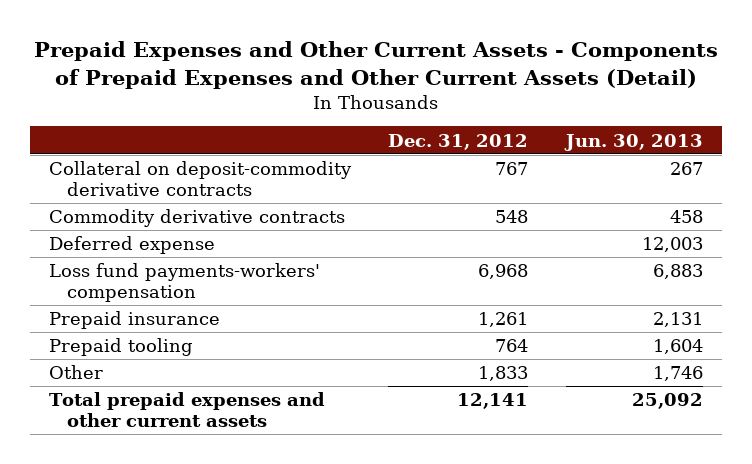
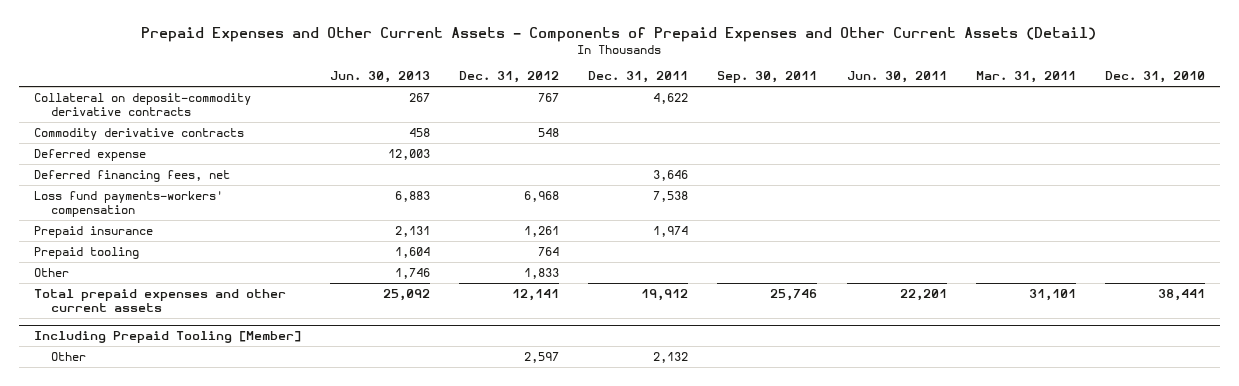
none -> [588,71,689,84] Dec. 31, 2011
none -> [717,71,818,84] Sep. 30, 2011
none -> [846,71,947,84] Jun. 30, 2011
none -> [975,71,1076,84] Mar. 31, 2011
none -> [1104,71,1205,84] Dec. 31, 2010
none -> [33,169,230,182] Deferred financing fees, net
none -> [33,331,301,344] Including Prepaid Tooling [Member]
none -> [50,351,86,361] Other

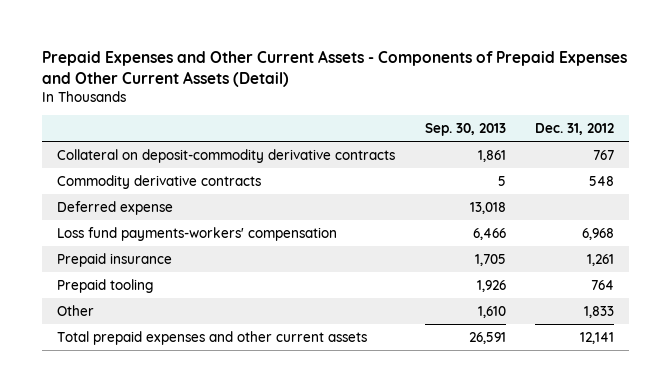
[330,71,431,84] Jun. 30, 2013 -> none
[588,71,689,84] Dec. 31, 2011 -> none
[717,71,818,84] Sep. 30, 2011 -> none
[846,71,947,84] Jun. 30, 2011 -> none
[975,71,1076,84] Mar. 31, 2011 -> none
[1104,71,1205,84] Dec. 31, 2010 -> none
none -> [424,123,506,137] Sep. 30, 2013
[33,169,230,182] Deferred financing fees, net -> none
[33,331,301,344] Including Prepaid Tooling [Member] -> none
[50,351,86,361] Other -> none

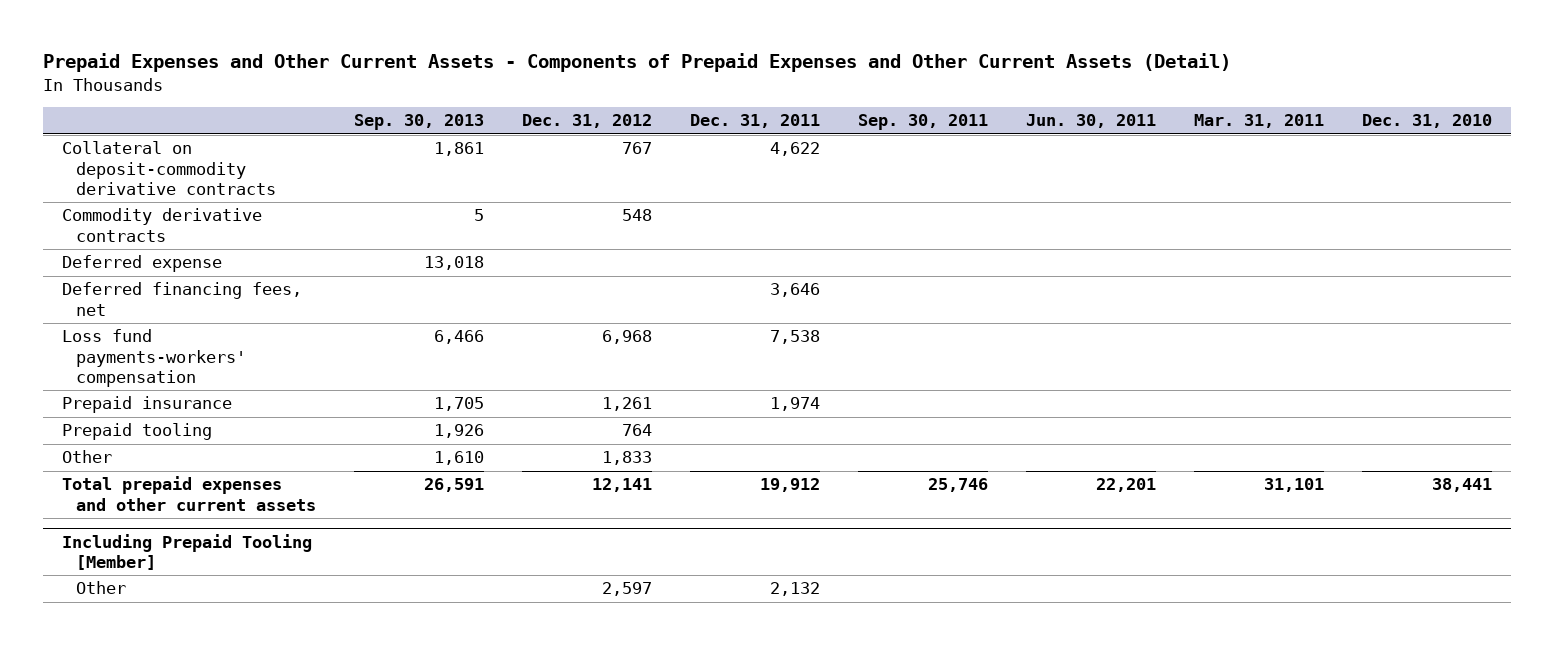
none -> [690,114,821,129] Dec. 31, 2011
none -> [858,114,989,131] Sep. 30, 2011
none -> [1025,114,1156,129] Jun. 30, 2011
none -> [1193,114,1324,129] Mar. 31, 2011
none -> [1361,114,1492,129] Dec. 31, 2010
none -> [61,282,302,316] Deferred financing fees, net
none -> [61,533,312,570] Including Prepaid Tooling [Member]
none -> [76,581,127,595] Other

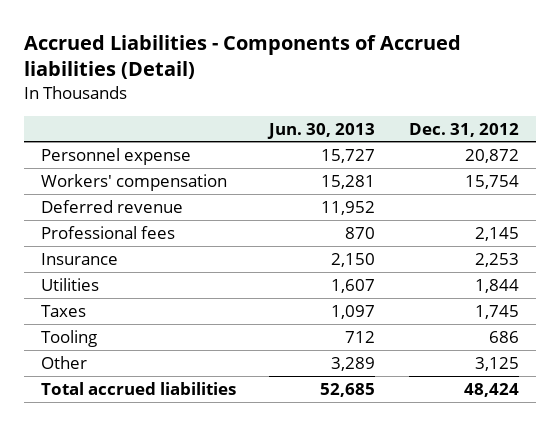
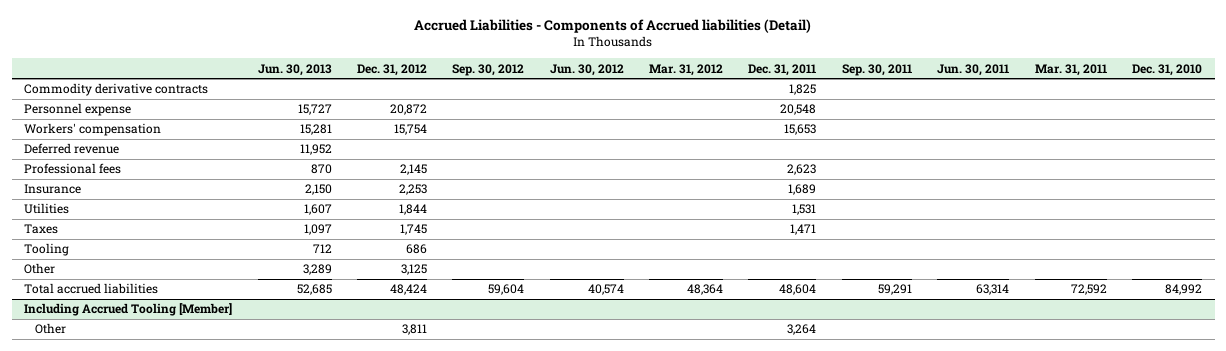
none -> [452,63,525,76] Sep. 30, 2012
none -> [549,63,624,76] Jun. 30, 2012
none -> [649,63,724,76] Mar. 31, 2012
none -> [748,63,817,76] Dec. 31, 2011
none -> [841,63,912,76] Sep. 30, 2011
none -> [937,63,1010,76] Jun. 30, 2011
none -> [1034,63,1107,76] Mar. 31, 2011
none -> [1131,63,1202,76] Dec. 31, 2010
none -> [24,83,209,97] Commodity derivative contracts
none -> [24,303,233,317] Including Accrued Tooling [Member]
none -> [34,323,66,335] Other

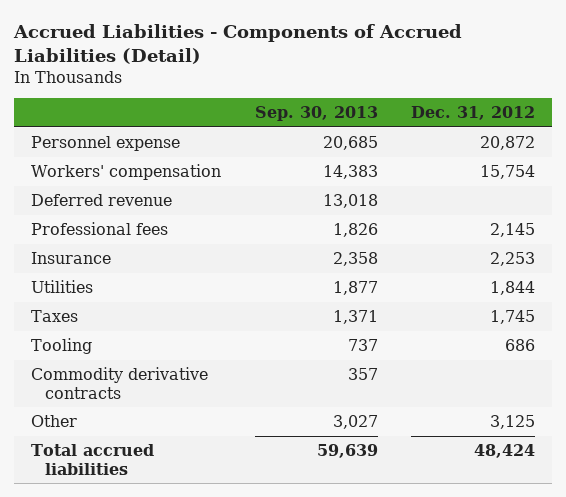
[414,19,812,34] Accrued Liabilities - Components of Accrued liabilities (Detail) -> [13,24,463,65] Accrued Liabilities - Components of Accrued Liabilities (Detail)
[257,63,332,76] Jun. 30, 2013 -> none
[452,63,525,76] Sep. 30, 2012 -> none
[549,63,624,76] Jun. 30, 2012 -> none
[649,63,724,76] Mar. 31, 2012 -> none
[748,63,817,76] Dec. 31, 2011 -> none
[841,63,912,76] Sep. 30, 2011 -> none
[937,63,1010,76] Jun. 30, 2011 -> none
[1034,63,1107,76] Mar. 31, 2011 -> none
[1131,63,1202,76] Dec. 31, 2010 -> none
none -> [254,106,378,122] Sep. 30, 2013
[24,83,209,97] Commodity derivative contracts -> [31,366,209,399] Commodity derivative contracts
[24,303,233,317] Including Accrued Tooling [Member] -> none
[34,323,66,335] Other -> none

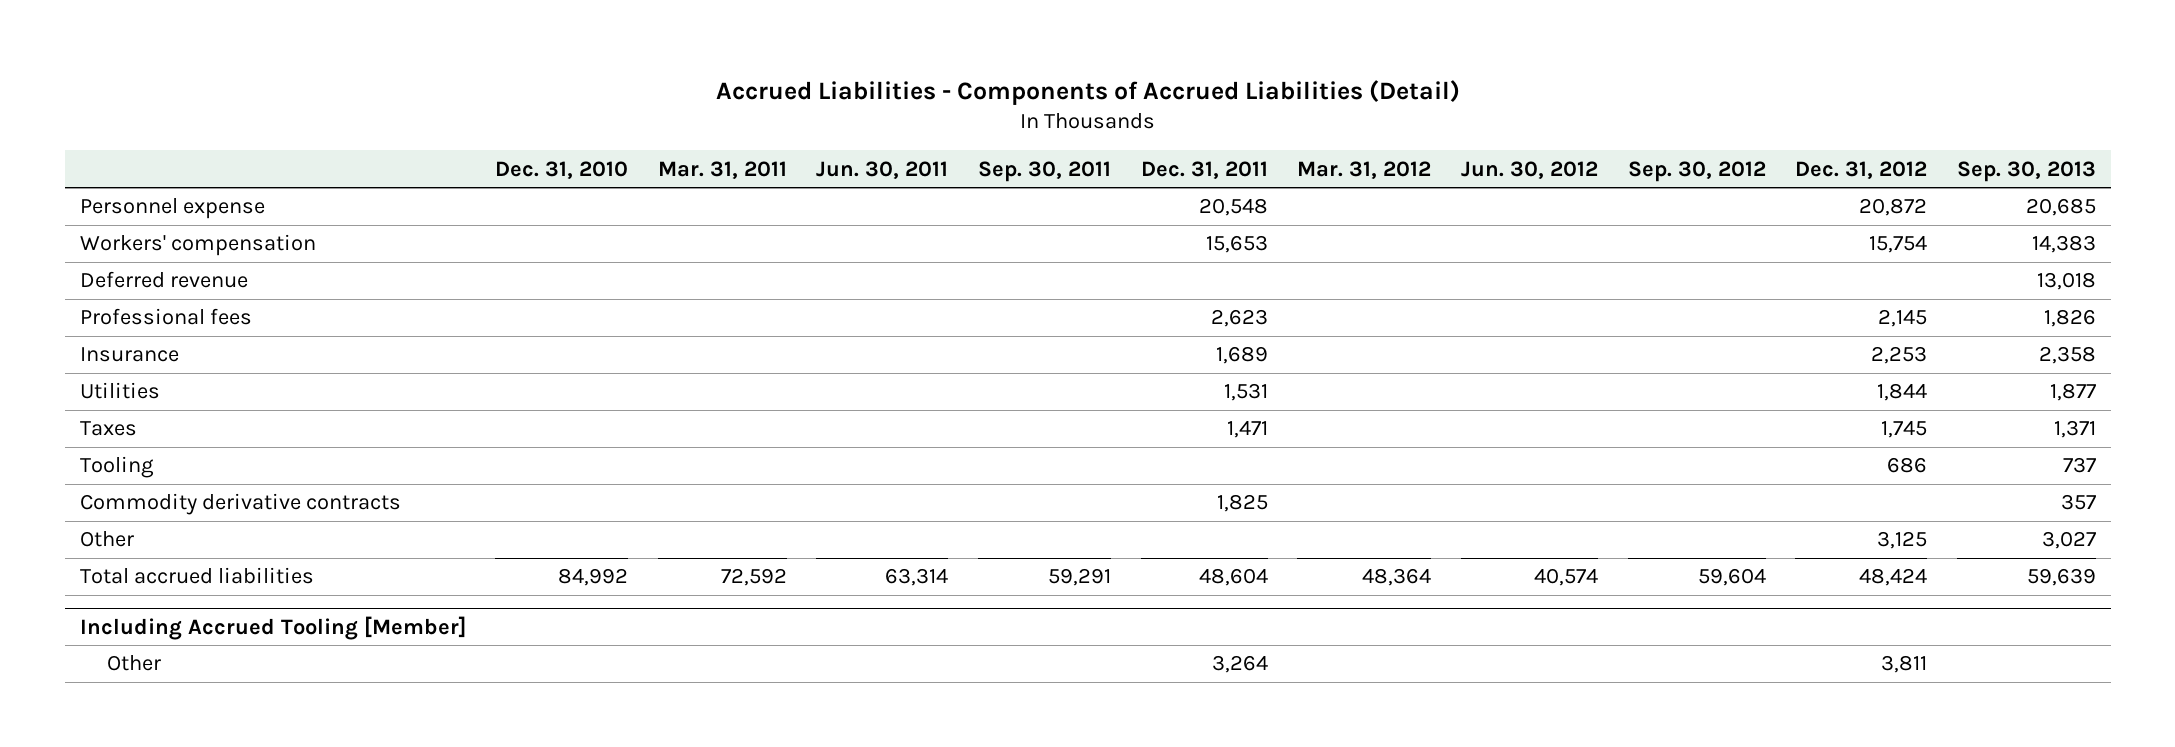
none -> [495,160,629,179] Dec. 31, 2010
none -> [657,160,787,179] Mar. 31, 2011
none -> [816,160,949,179] Jun. 30, 2011
none -> [978,160,1112,182] Sep. 30, 2011
none -> [1140,160,1268,179] Dec. 31, 2011
none -> [1297,160,1432,179] Mar. 31, 2012
none -> [1460,160,1598,179] Jun. 30, 2012
none -> [1627,160,1766,182] Sep. 30, 2012
none -> [79,615,466,640] Including Accrued Tooling [Member]
none -> [107,655,162,672] Other

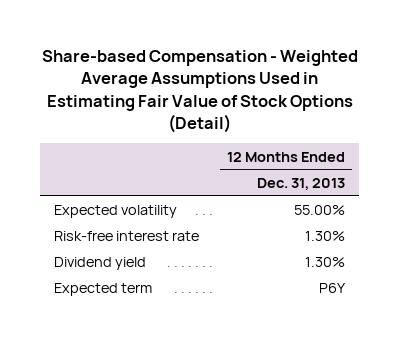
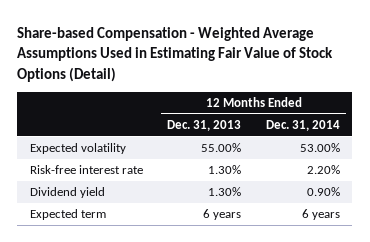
none -> [266,120,341,132] Dec. 31, 2014
[319,283,347,294] P6Y -> [203,209,242,221] 6 years

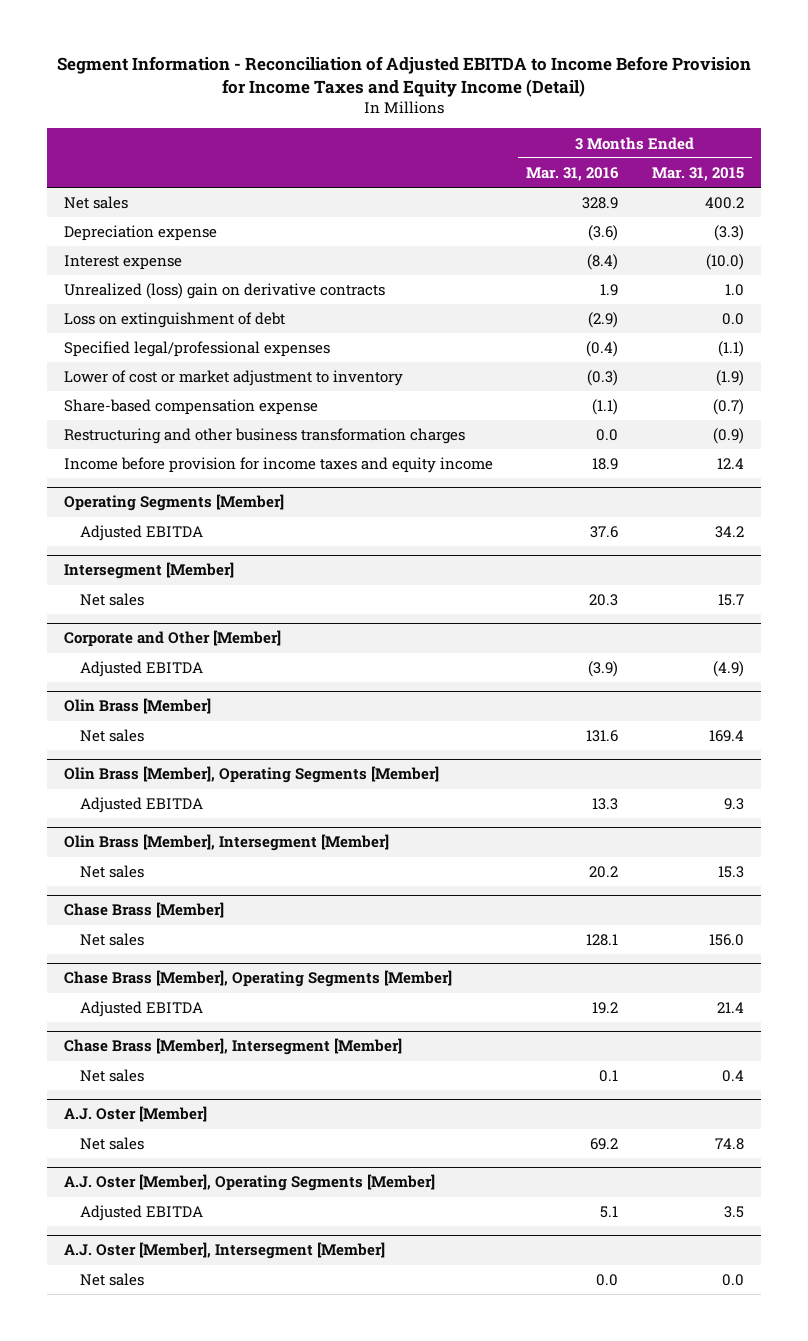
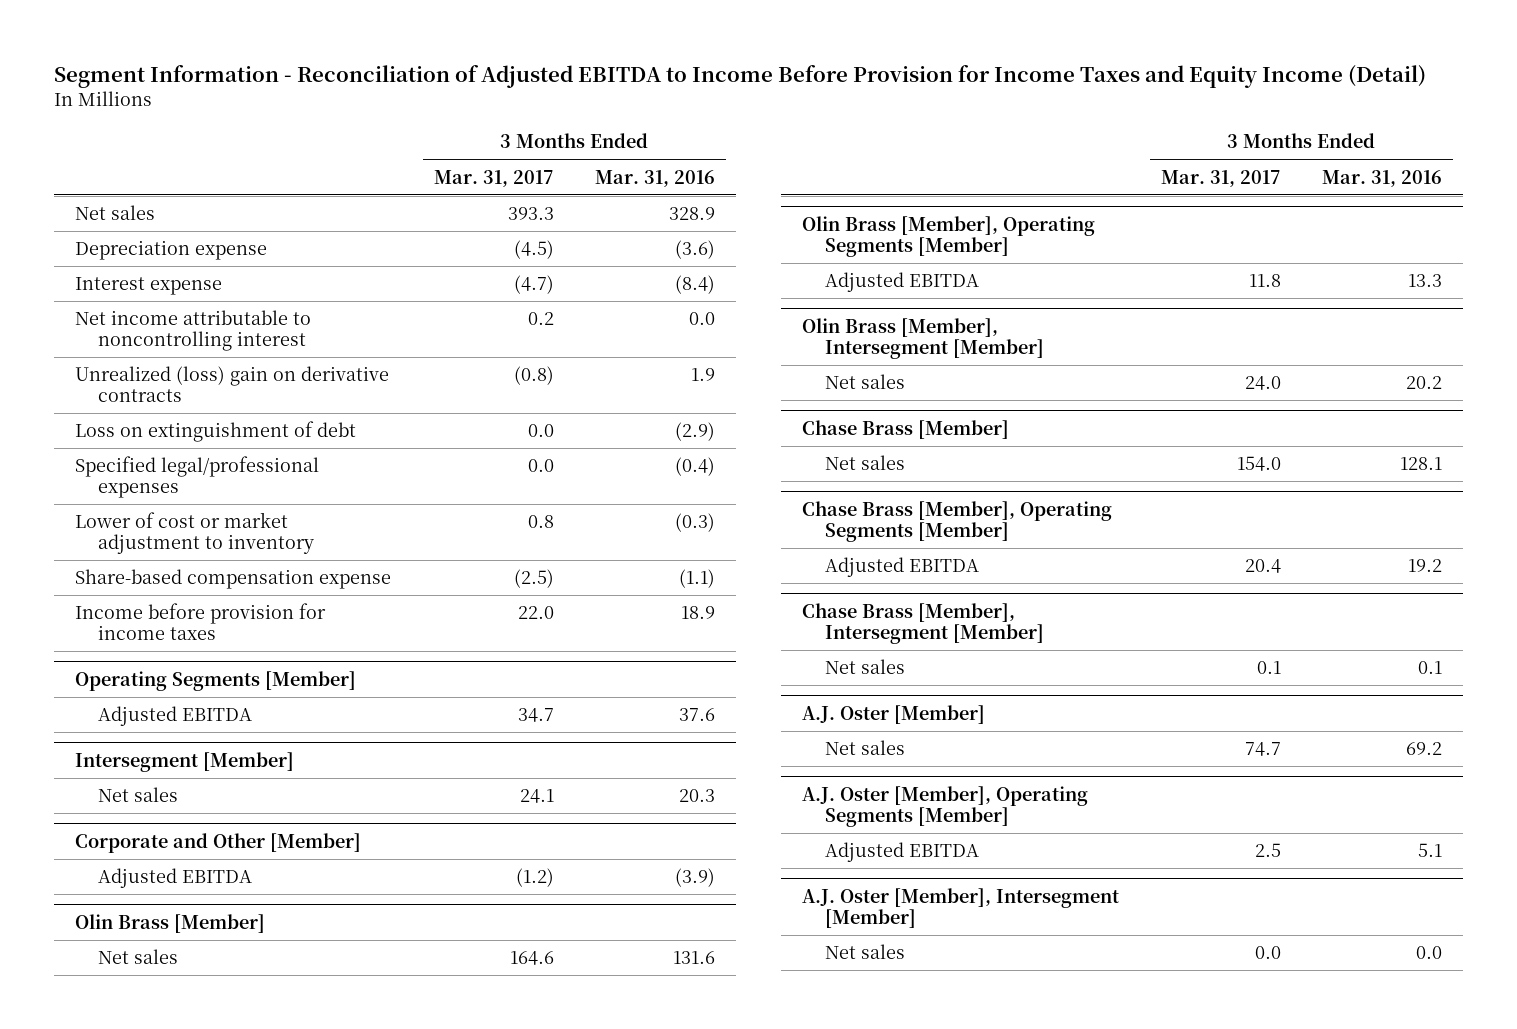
[651,166,744,181] Mar. 31, 2015 -> none
none -> [433,169,554,187] Mar. 31, 2017
none -> [74,310,311,352] Net income attributable to noncontrolling interest
[63,428,465,445] Restructuring and other business transformation charges -> none
[63,457,493,474] Income before provision for income taxes and equity income -> [74,603,326,641] Income before provision for income taxes

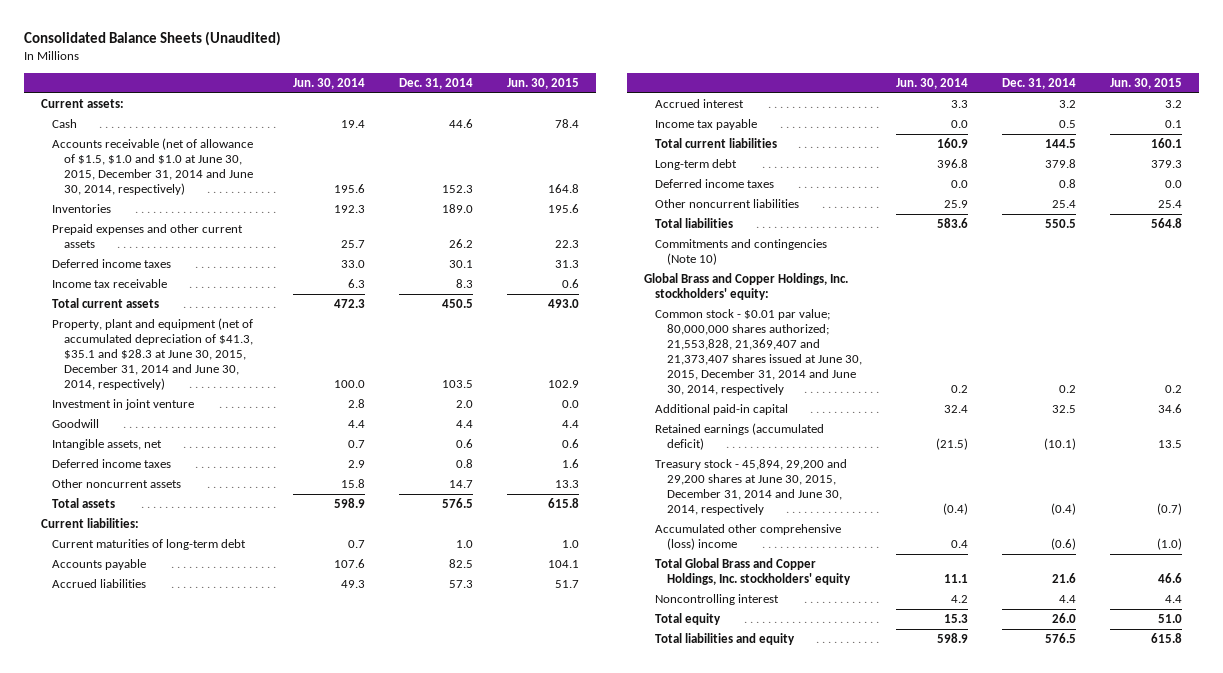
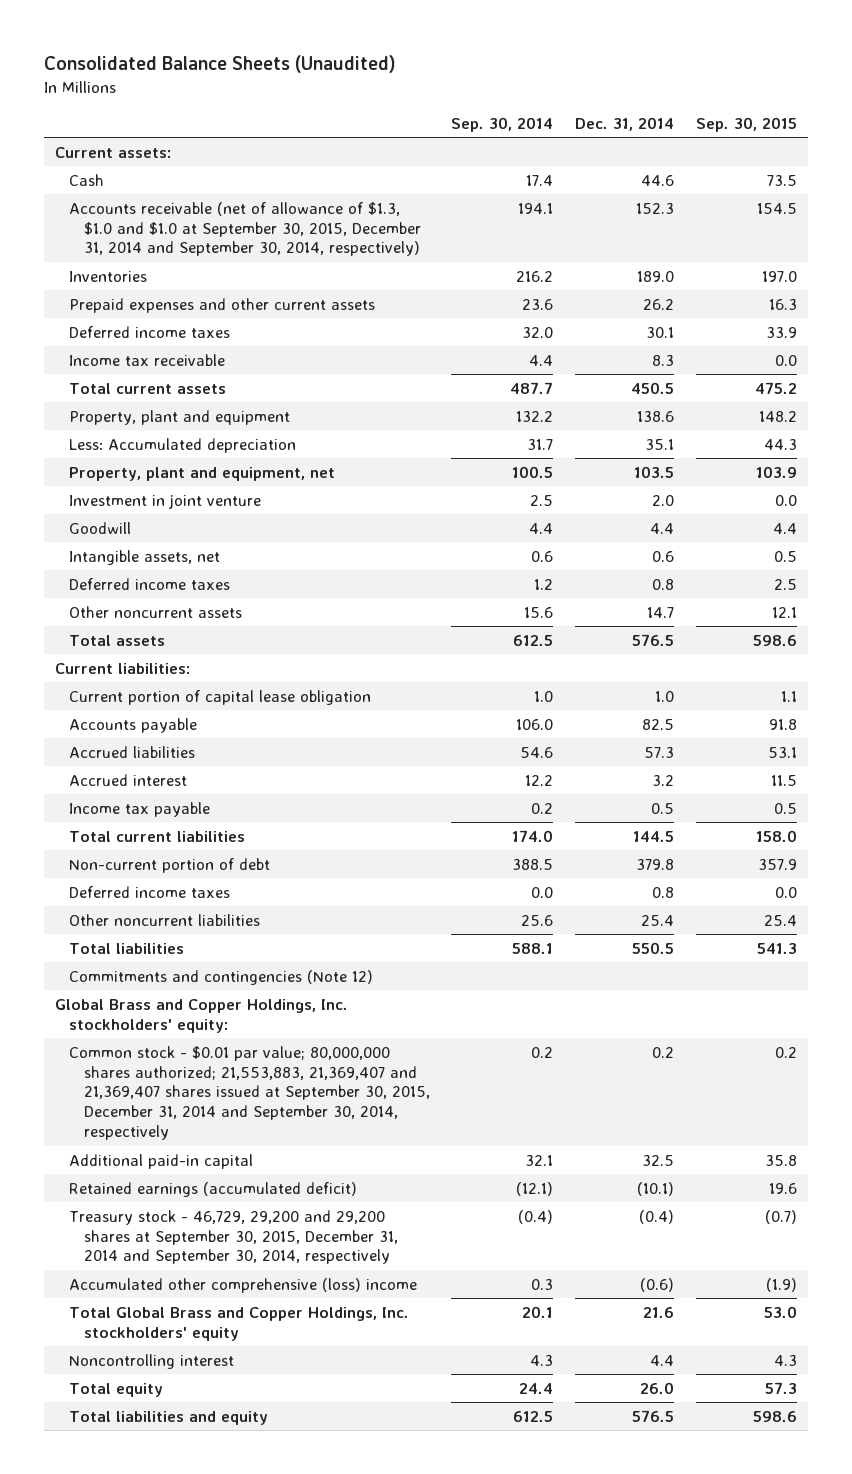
[292,77,365,89] Jun. 30, 2014 -> none
[506,77,579,89] Jun. 30, 2015 -> none
none -> [451,116,554,132] Sep. 30, 2014
none -> [695,116,797,132] Sep. 30, 2015
[52,138,254,196] Accounts receivable (net of allowance of $1.5, $1.0 and $1.0 at June 30, 2015, December 31, 2014 and June 30, 2014, respectively) -> [69,201,421,257] Accounts receivable (net of allowance of $1.3, $1.0 and $1.0 at September 30, 2015, December 31, 2014 and September 30, 2014, respectively)
none -> [69,409,291,425] Property, plant and equipment
none -> [69,437,297,453] Less: Accumulated depreciation
[52,318,254,391] Property, plant and equipment (net of accumulated depreciation of $41.3, $35.1 and $28.3 at June 30, 2015, December 31, 2014 and June 30, 2014, respectively) -> [69,466,336,481] Property, plant and equipment, net
[52,539,247,551] Current maturities of long-term debt -> [69,689,372,705] Current portion of capital lease obligation
[655,159,738,171] Long-term debt -> [69,857,271,873] Non-current portion of debt
[655,239,828,266] Commitments and contingencies (Note 10) -> [69,969,374,985] Commitments and contingencies (Note 12)
[655,309,862,396] Common stock - $0.01 par value; 80,000,000 shares authorized; 21,553,828, 21,369,407 and 21,373,407 shares issued at June 30, 2015, December 31, 2014 and June 30, 2014, respectively -> [69,1045,430,1141] Common stock - $0.01 par value; 80,000,000 shares authorized; 21,553,883, 21,369,407 and 21,369,407 shares issued at September 30, 2015, December 31, 2014 and September 30, 2014, respectively
[655,459,848,516] Treasury stock - 45,894, 29,200 and 29,200 shares at June 30, 2015, December 31, 2014 and June 30, 2014, respectively -> [69,1209,398,1265] Treasury stock - 46,729, 29,200 and 29,200 shares at September 30, 2015, December 31, 2014 and September 30, 2014, respectively

